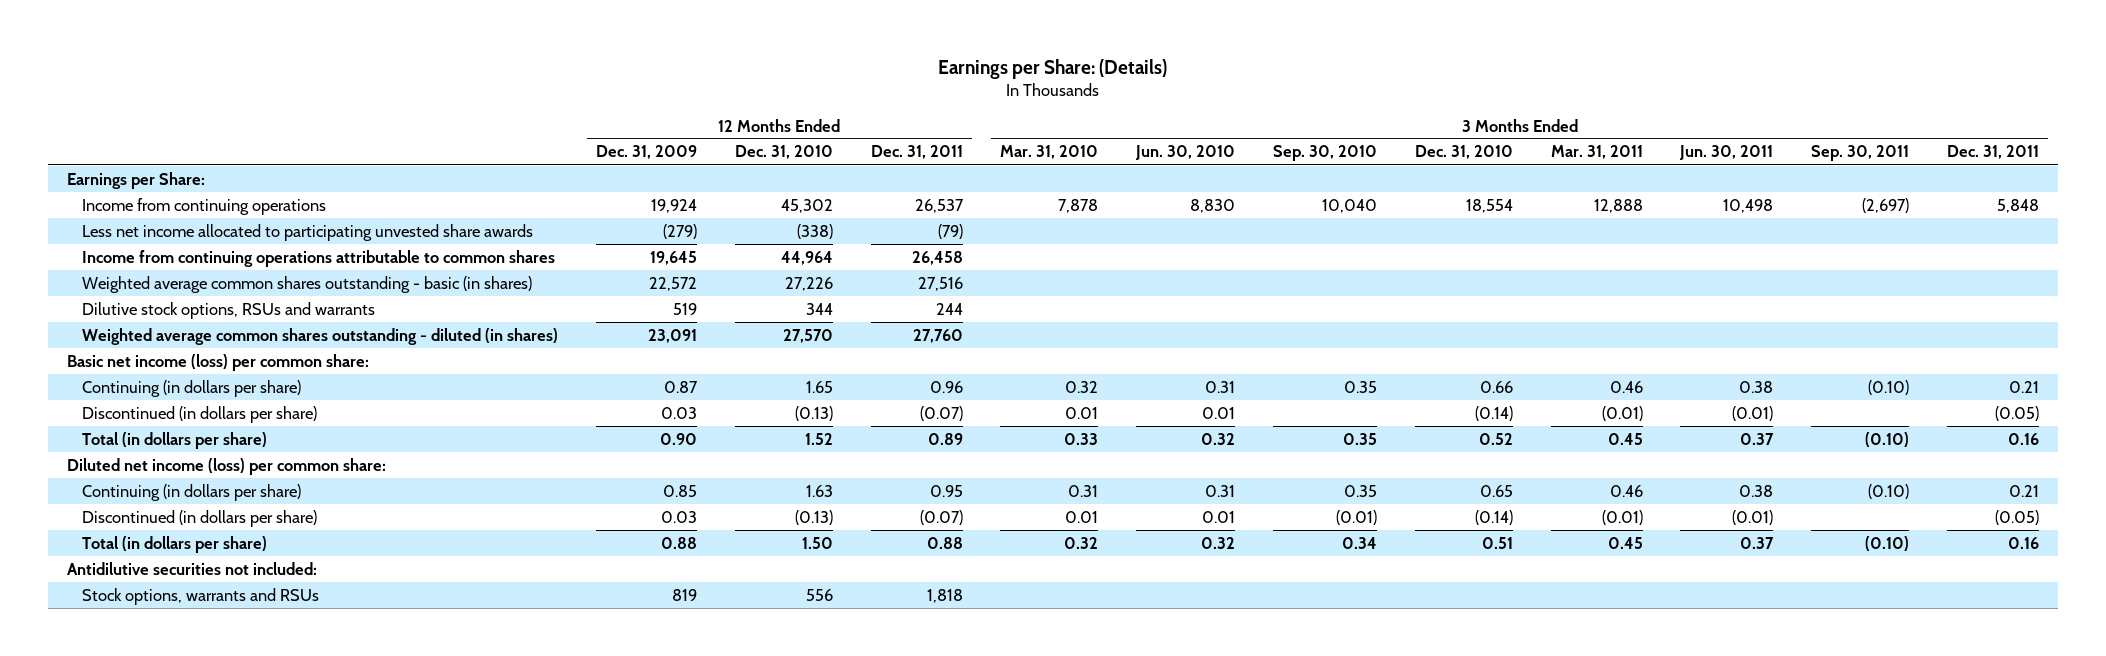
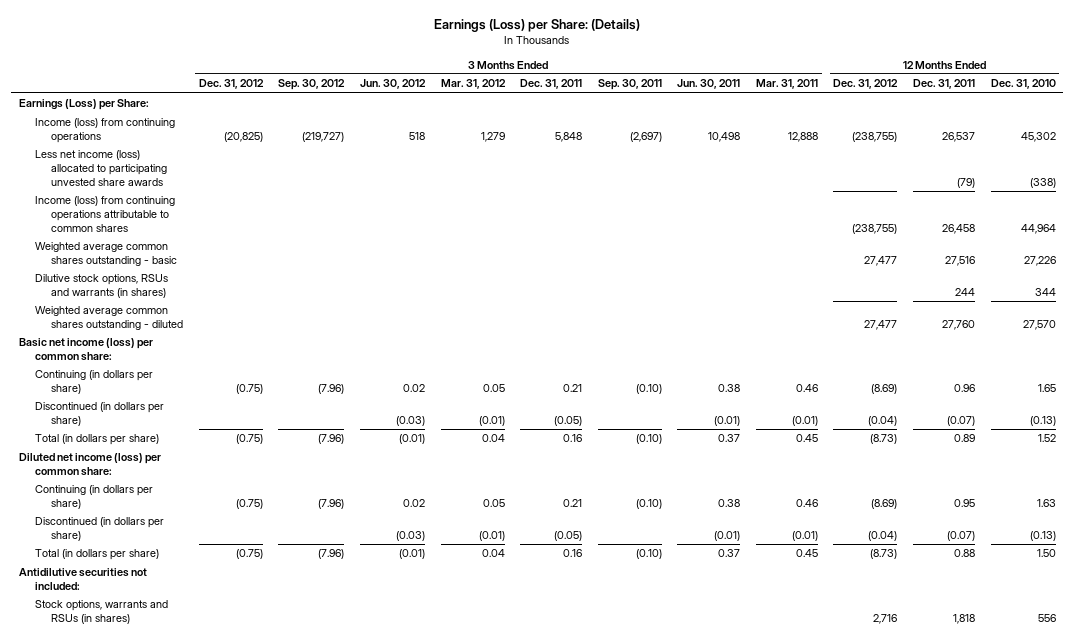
[938,59,1168,80] Earnings per Share: (Details) -> [434,18,641,32] Earnings (Loss) per Share: (Details)
[596,145,698,160] Dec. 31, 2009 -> none
[1000,145,1099,160] Mar. 31, 2010 -> none
[1135,145,1236,161] Jun. 30, 2010 -> none
[1272,145,1377,162] Sep. 30, 2010 -> none
[1414,145,1513,160] Dec. 31, 2010 -> none
none -> [198,79,264,90] Dec. 31, 2012
none -> [278,79,346,91] Sep. 30, 2012
none -> [359,79,426,90] Jun. 30, 2012
none -> [440,79,506,90] Mar. 31, 2012
none -> [833,79,899,90] Dec. 31, 2012
[67,171,206,189] Earnings per Share: -> [19,99,150,111] Earnings (Loss) per Share:
[82,197,327,215] Income from continuing operations -> [35,118,176,144] Income (loss) from continuing operations
[82,223,534,241] Less net income allocated to participating unvested share awards -> [35,150,168,186] Less net income (loss) allocated to participating unvested share awards
[82,249,556,267] Income from continuing operations attributable to common shares -> [35,196,176,232] Income (loss) from continuing operations attributable to common shares
[82,275,533,293] Weighted average common shares outstanding - basic (in shares) -> [35,242,178,267] Weighted average common shares outstanding - basic
[82,301,376,319] Dilutive stock options, RSUs and warrants -> [35,274,169,299] Dilutive stock options, RSUs and warrants (in shares)
[82,327,559,345] Weighted average common shares outstanding - diluted (in shares) -> [35,306,184,331] Weighted average common shares outstanding - diluted
[82,587,320,605] Stock options, warrants and RSUs -> [35,600,169,625] Stock options, warrants and RSUs (in shares)

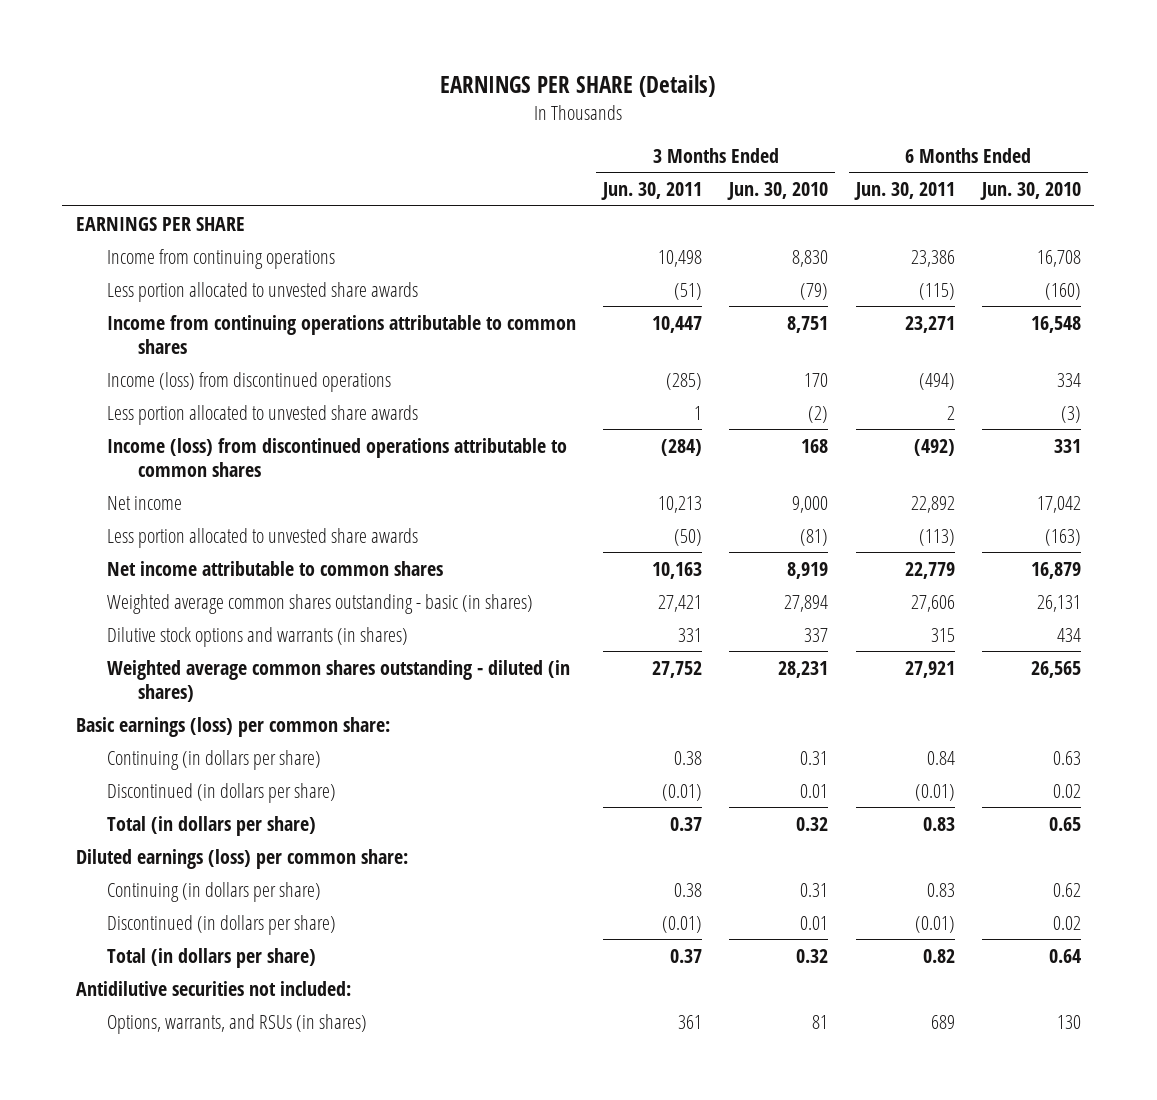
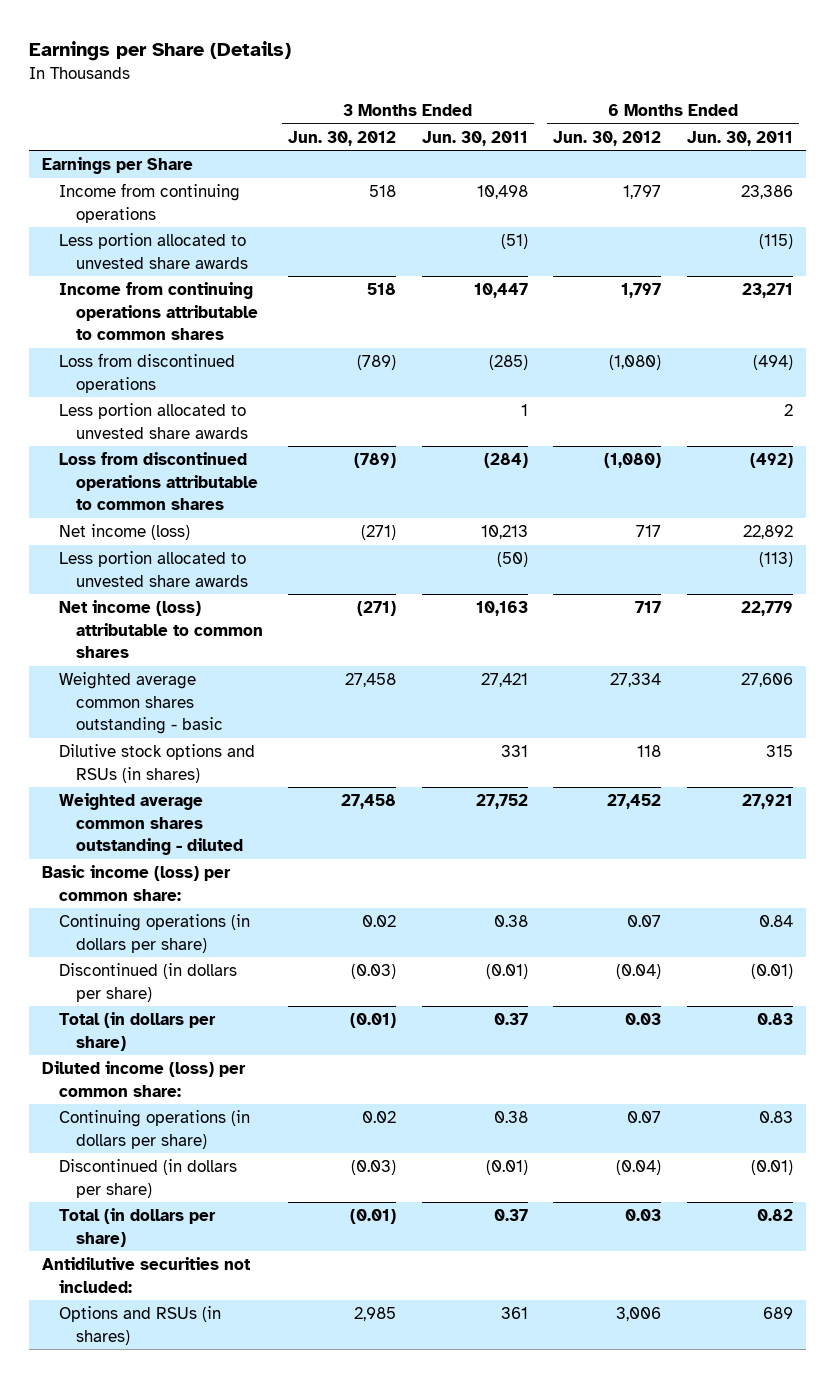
[440,74,716,97] EARNINGS PER SHARE (Details) -> [29,40,292,61] Earnings per Share (Details)
[727,182,829,201] Jun. 30, 2010 -> none
[979,182,1081,201] Jun. 30, 2010 -> none
none -> [288,130,397,146] Jun. 30, 2012
none -> [553,130,662,146] Jun. 30, 2012
[75,216,245,231] EARNINGS PER SHARE -> [41,157,193,175] Earnings per Share
[106,371,391,392] Income (loss) from discontinued operations -> [58,353,235,393] Loss from discontinued operations
[106,437,567,477] Income (loss) from discontinued operations attributable to common shares -> [58,452,258,510] Loss from discontinued operations attributable to common shares
[106,495,182,510] Net income -> [58,524,190,541] Net income (loss)
[106,560,443,576] Net income attributable to common shares -> [58,600,263,658] Net income (loss) attributable to common shares
[106,593,533,614] Weighted average common shares outstanding - basic (in shares) -> [58,672,223,734] Weighted average common shares outstanding - basic
[106,626,408,647] Dilutive stock options and warrants (in shares) -> [58,744,255,783] Dilutive stock options and RSUs (in shares)
[106,659,570,702] Weighted average common shares outstanding - diluted (in shares) -> [58,793,243,855] Weighted average common shares outstanding - diluted
[75,716,390,737] Basic earnings (loss) per common share: -> [41,865,231,901] Basic income (loss) per common share:
[106,749,321,770] Continuing (in dollars per share) -> [58,914,250,953] Continuing operations (in dollars per share)
[75,848,408,869] Diluted earnings (loss) per common share: -> [41,1061,246,1097] Diluted income (loss) per common share:
[106,881,321,902] Continuing (in dollars per share) -> [58,1110,250,1149] Continuing operations (in dollars per share)
[106,1013,367,1034] Options, warrants, and RSUs (in shares) -> [58,1306,221,1345] Options and RSUs (in shares)

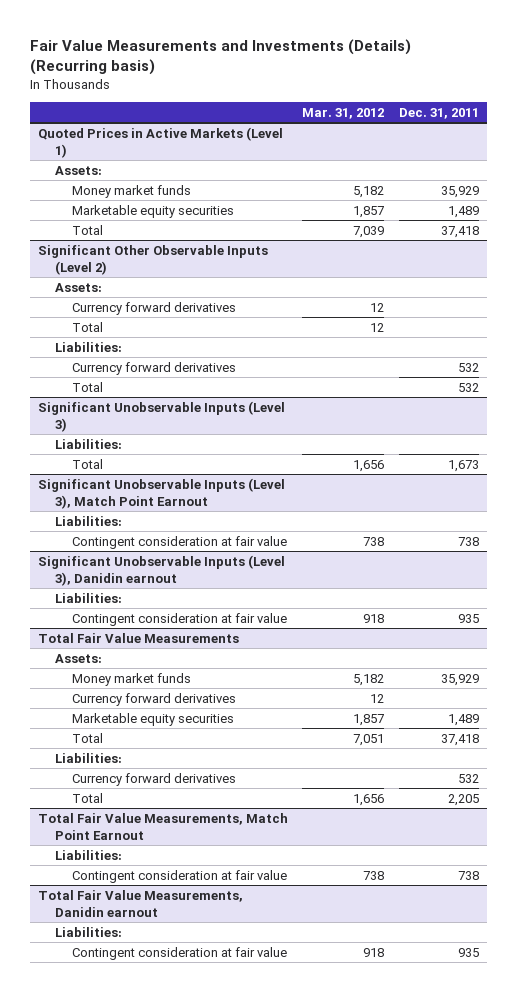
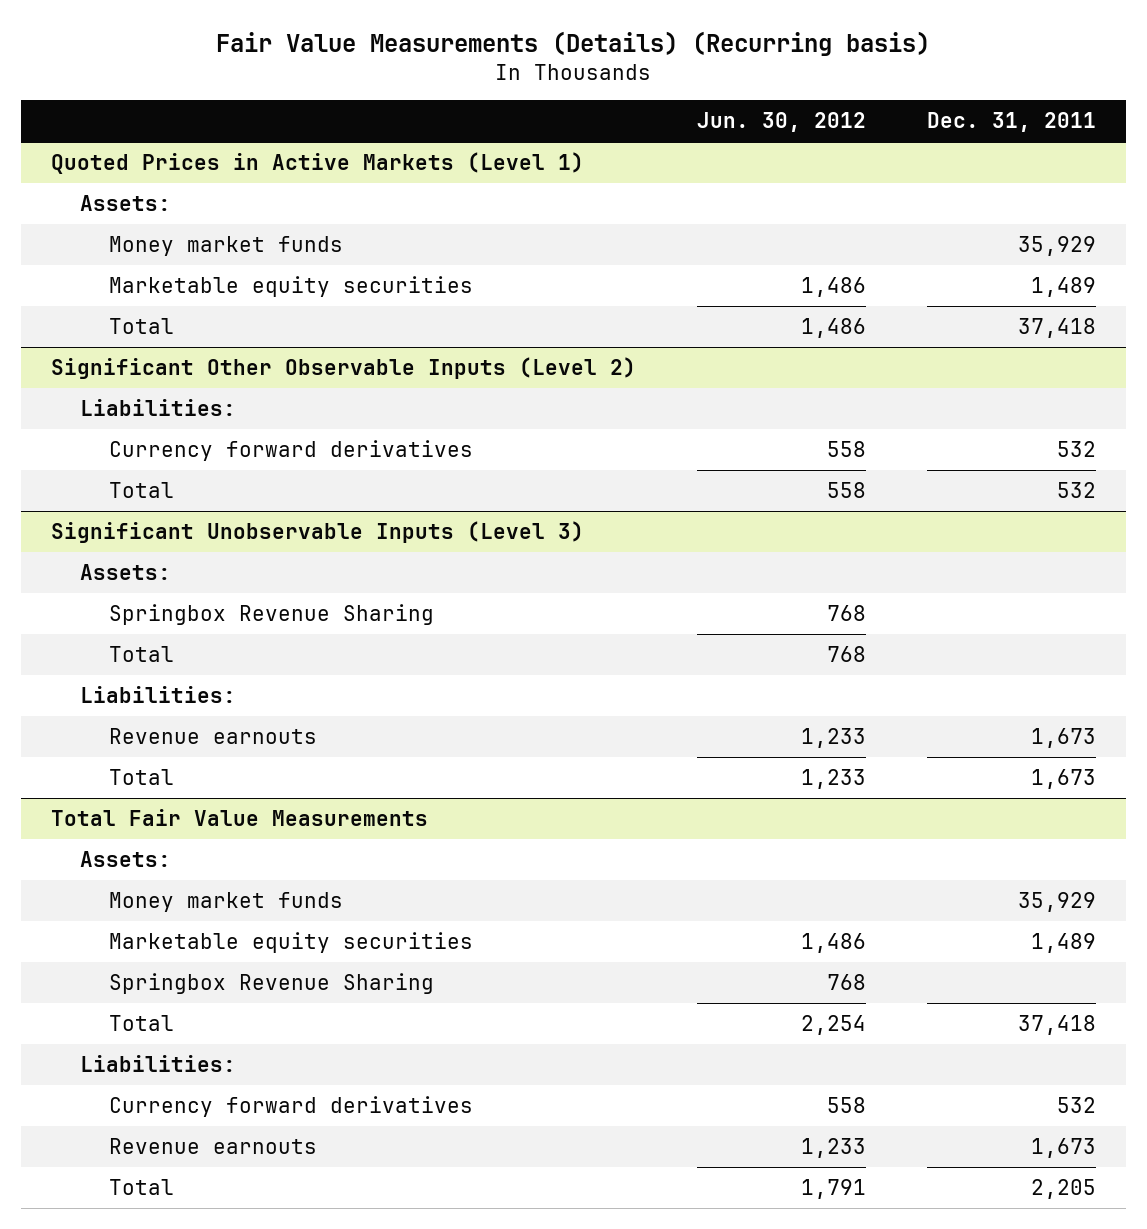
[30,38,412,76] Fair Value Measurements and Investments (Details) (Recurring basis) -> [216,31,931,57] Fair Value Measurements (Details) (Recurring basis)
[302,107,385,119] Mar. 31, 2012 -> none
none -> [696,111,866,132] Jun. 30, 2012
[54,282,102,292] Assets: -> none
[72,301,237,315] Currency forward derivatives -> none
[72,321,104,332] Total -> none
none -> [80,563,172,580] Assets:
none -> [109,603,435,625] Springbox Revenue Sharing
none -> [109,645,175,662] Total
none -> [109,727,318,744] Revenue earnouts
[37,477,285,509] Significant Unobservable Inputs (Level 3), Match Point Earnout -> none
[54,515,122,526] Liabilities: -> none
[72,535,288,549] Contingent consideration at fair value -> none
[37,554,285,586] Significant Unobservable Inputs (Level 3), Danidin earnout -> none
[54,592,122,603] Liabilities: -> none
[72,612,288,626] Contingent consideration at fair value -> none
[72,692,237,706] Currency forward derivatives -> none
none -> [109,972,435,994] Springbox Revenue Sharing
none -> [109,1137,318,1154] Revenue earnouts
[37,812,288,840] Total Fair Value Measurements, Match Point Earnout -> none
[54,849,122,860] Liabilities: -> none
[72,869,288,883] Contingent consideration at fair value -> none
[37,889,243,917] Total Fair Value Measurements, Danidin earnout -> none
[54,926,122,937] Liabilities: -> none
[72,946,288,960] Contingent consideration at fair value -> none

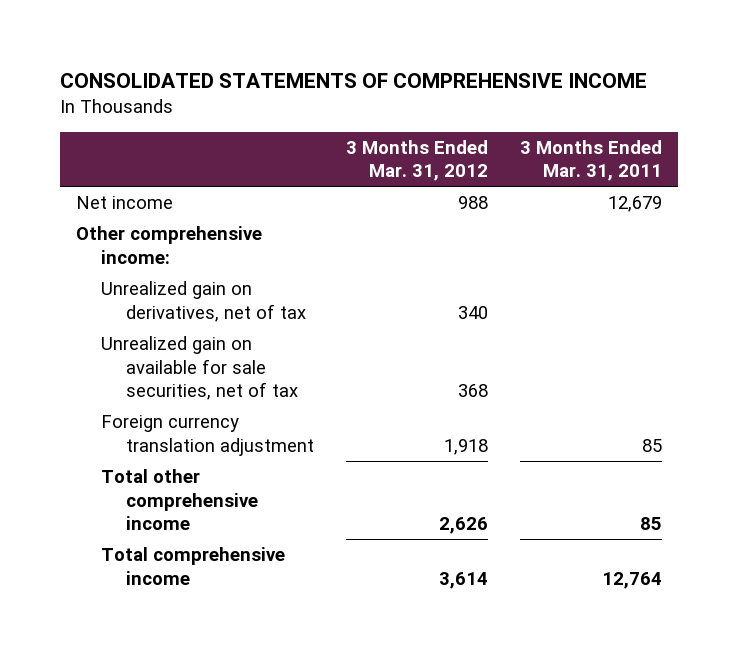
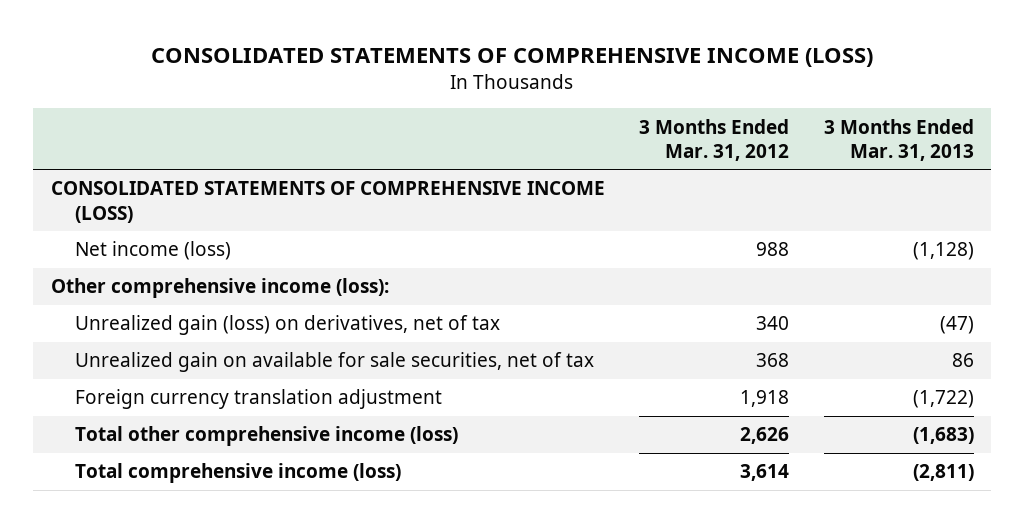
[59,73,647,89] CONSOLIDATED STATEMENTS OF COMPREHENSIVE INCOME -> [151,48,874,68] CONSOLIDATED STATEMENTS OF COMPREHENSIVE INCOME (LOSS)
[519,139,662,182] 3 Months Ended Mar. 31, 2011 -> none
none -> [823,118,974,162] 3 Months Ended Mar. 31, 2013
none -> [50,181,605,223] CONSOLIDATED STATEMENTS OF COMPREHENSIVE INCOME (LOSS)
[75,196,173,210] Net income -> [75,241,232,261] Net income (loss)
[75,226,262,264] Other comprehensive income: -> [50,278,389,299] Other comprehensive income (loss):
[101,281,307,322] Unrealized gain on derivatives, net of tax -> [75,315,501,336] Unrealized gain (loss) on derivatives, net of tax
[101,469,259,531] Total other comprehensive income -> [75,426,459,447] Total other comprehensive income (loss)
[101,547,286,585] Total comprehensive income -> [75,463,402,484] Total comprehensive income (loss)

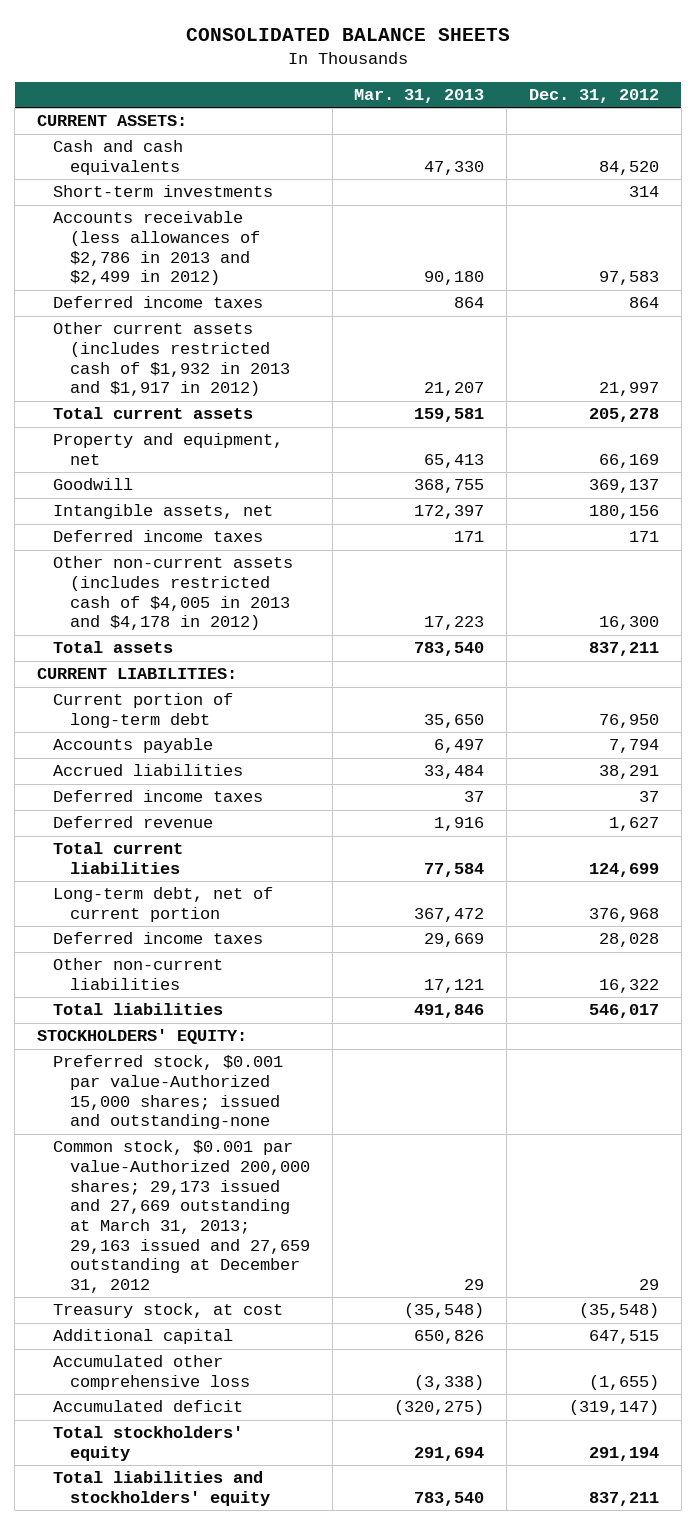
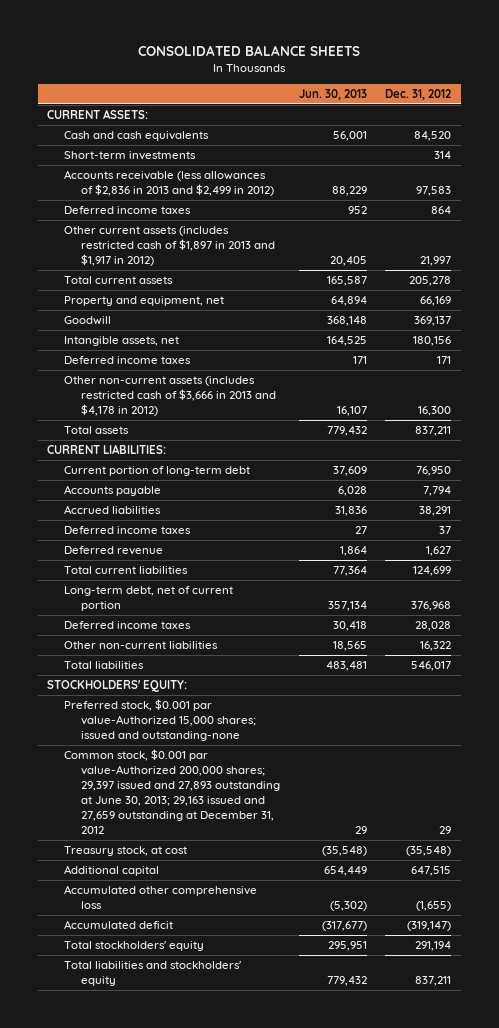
[354,88,485,103] Mar. 31, 2013 -> none
none -> [298,88,367,100] Jun. 30, 2013
[53,211,260,286] Accounts receivable (less allowances of $2,786 in 2013 and $2,499 in 2012) -> [64,170,274,197] Accounts receivable (less allowances of $2,836 in 2013 and $2,499 in 2012)
[53,322,290,397] Other current assets (includes restricted cash of $1,932 in 2013 and $1,917 in 2012) -> [64,226,275,267] Other current assets (includes restricted cash of $1,897 in 2013 and $1,917 in 2012)
[53,556,294,631] Other non-current assets (includes restricted cash of $4,005 in 2013 and $4,178 in 2012) -> [64,376,276,417] Other non-current assets (includes restricted cash of $3,666 in 2013 and $4,178 in 2012)
[53,1140,310,1294] Common stock, $0.001 par value-Authorized 200,000 shares; 29,173 issued and 27,669 outstanding at March 31, 2013; 29,163 issued and 27,659 outstanding at December 31, 2012 -> [64,749,280,834] Common stock, $0.001 par value-Authorized 200,000 shares; 29,397 issued and 27,893 outstanding at June 30, 2013; 29,163 issued and 27,659 outstanding at December 31, 2012

